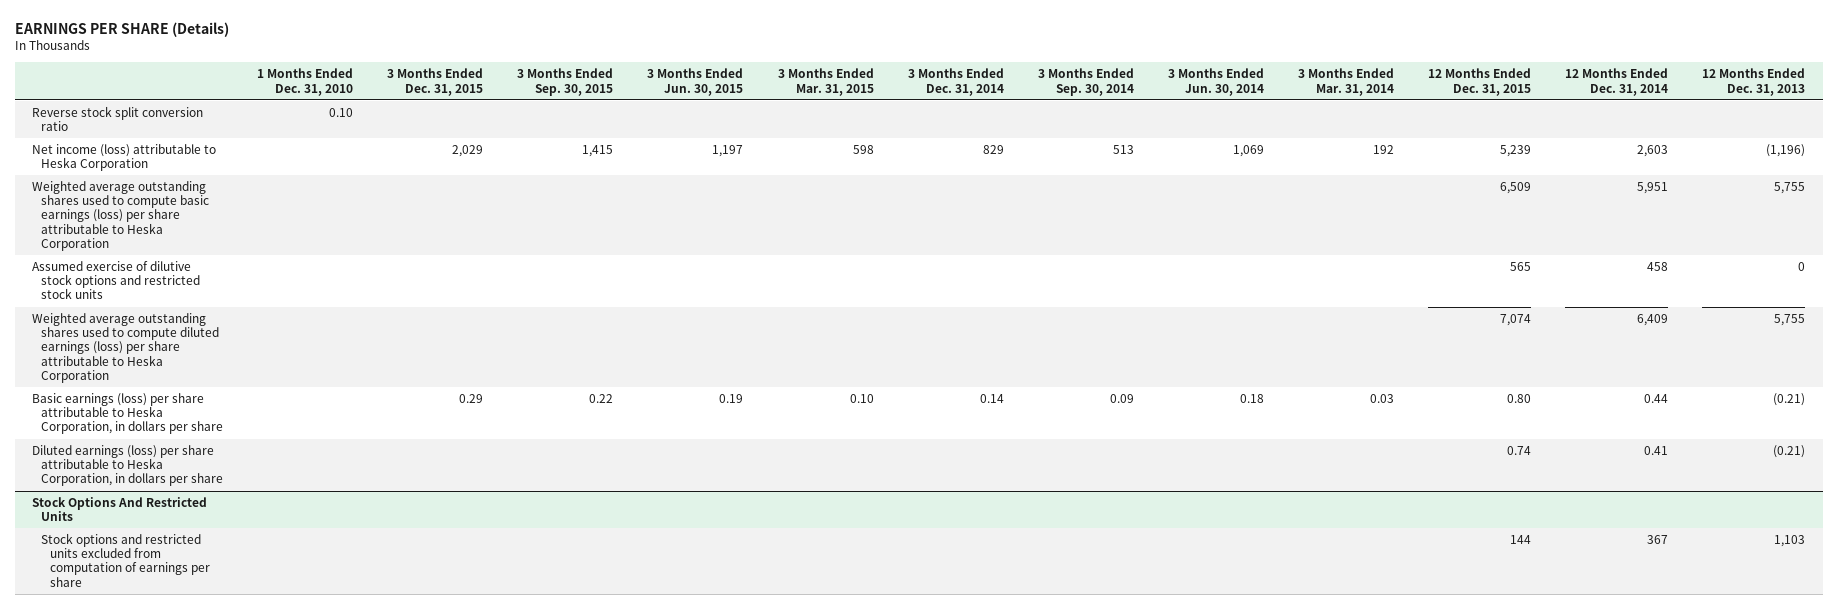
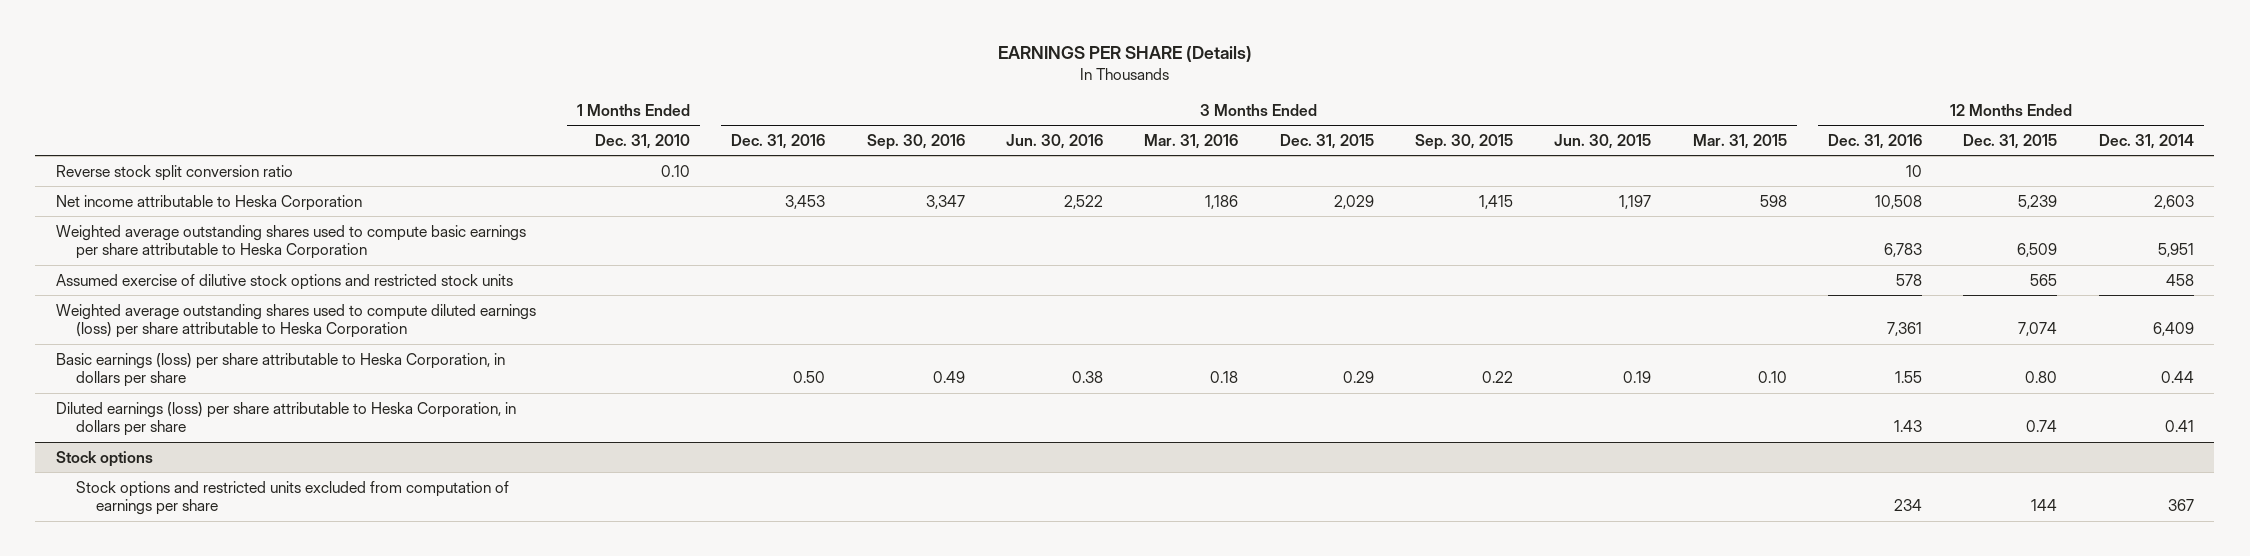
[907,68,1004,96] 3 Months Ended Dec. 31, 2014 -> none
[1037,68,1134,96] 3 Months Ended Sep. 30, 2014 -> none
[1167,68,1264,96] 3 Months Ended Jun. 30, 2014 -> none
[1298,68,1395,96] 3 Months Ended Mar. 31, 2014 -> none
[1702,68,1806,96] 12 Months Ended Dec. 31, 2013 -> none
none -> [731,133,826,149] Dec. 31, 2016
none -> [866,133,965,150] Sep. 30, 2016
none -> [1006,133,1104,149] Jun. 30, 2016
none -> [1144,133,1239,149] Mar. 31, 2016
none -> [1828,133,1923,149] Dec. 31, 2016
[31,144,216,172] Net income (loss) attributable to Heska Corporation -> [55,194,362,211] Net income attributable to Heska Corporation
[31,181,209,251] Weighted average outstanding shares used to compute basic earnings (loss) per share attributable to Heska Corporation -> [55,224,526,260] Weighted average outstanding shares used to compute basic earnings per share attributable to Heska Corporation
[31,497,207,522] Stock Options And Restricted Units -> none
none -> [55,450,153,467] Stock options

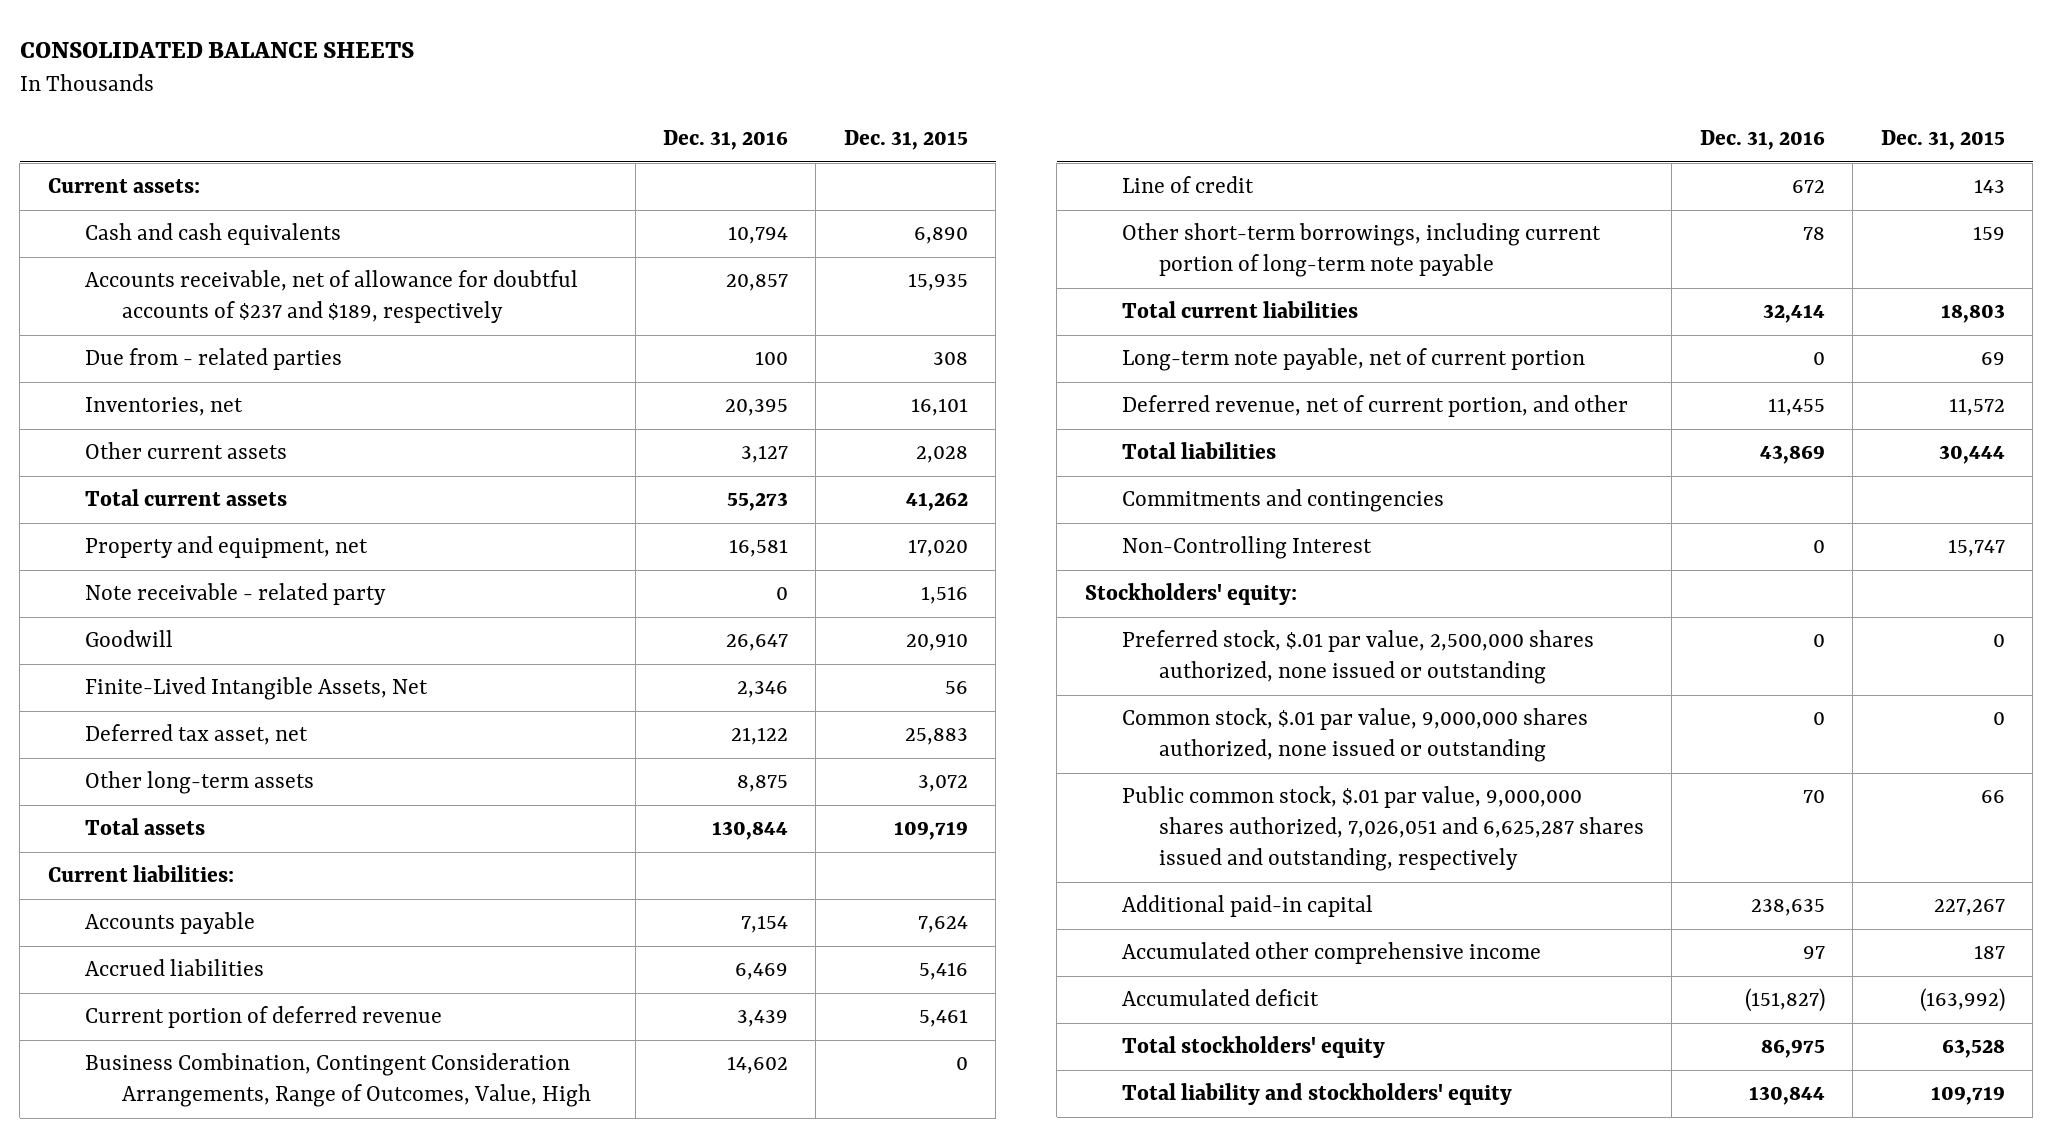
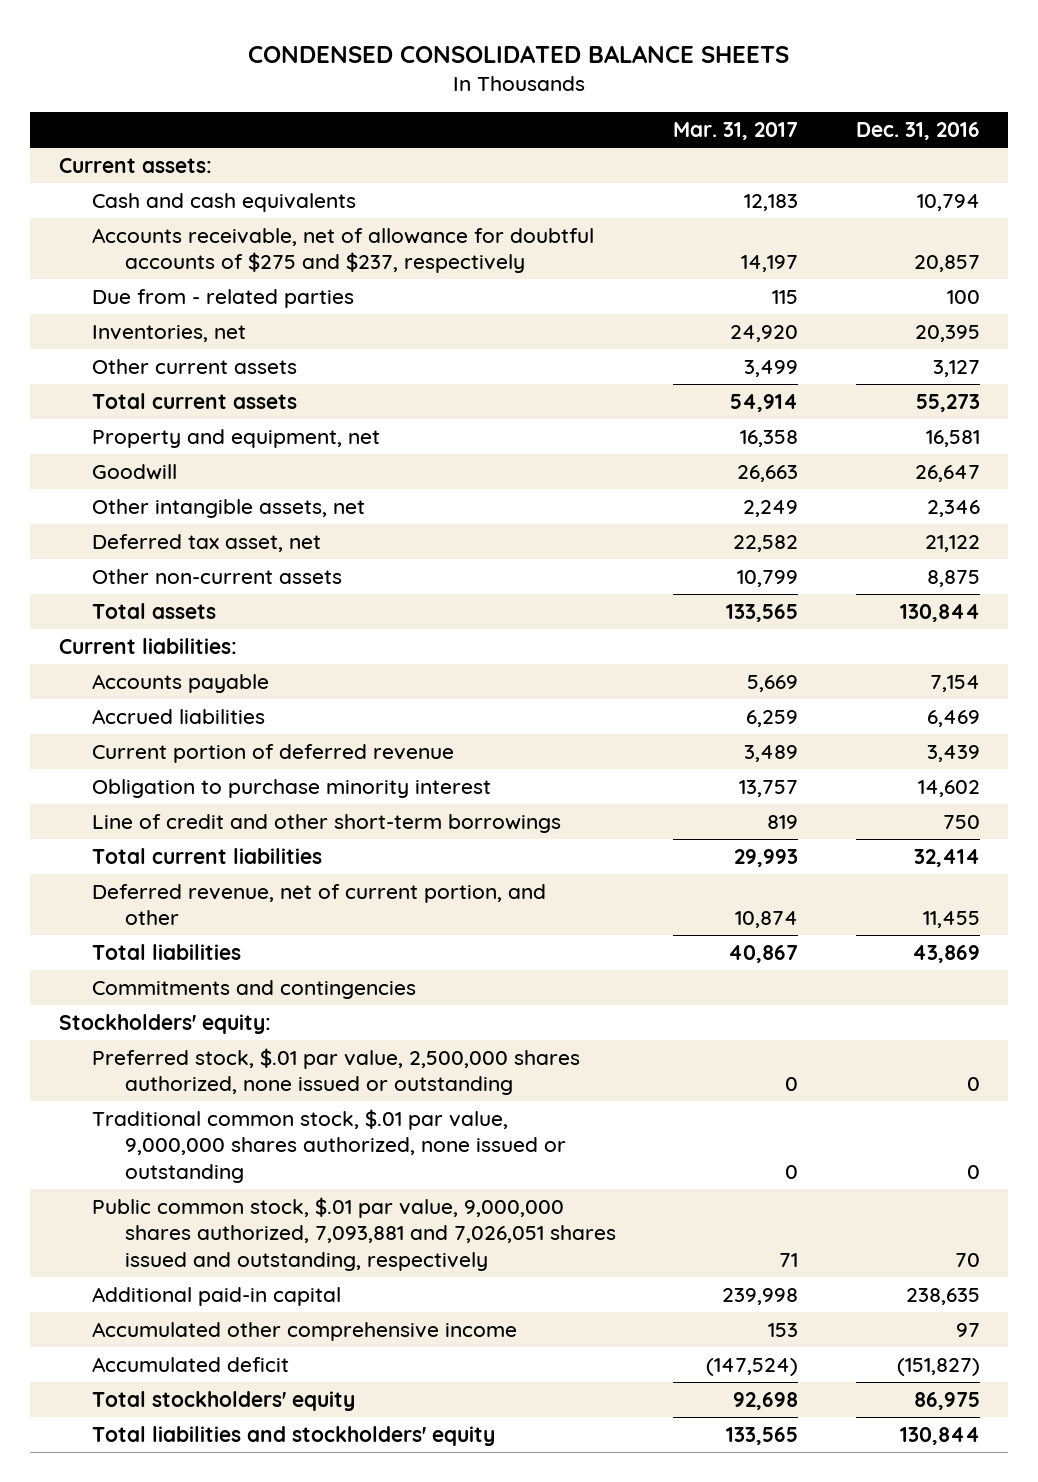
[19,41,414,58] CONSOLIDATED BALANCE SHEETS -> [248,44,790,63] CONDENSED CONSOLIDATED BALANCE SHEETS
[843,130,968,151] Dec. 31, 2015 -> none
none -> [673,121,799,140] Mar. 31, 2017
[85,270,579,324] Accounts receivable, net of allowance for doubtful accounts of $237 and $189, respectively -> [91,228,594,274] Accounts receivable, net of allowance for doubtful accounts of $275 and $237, respectively
[85,583,387,606] Note receivable - related party -> none
[85,677,429,701] Finite-Lived Intangible Assets, Net -> [91,499,365,519] Other intangible assets, net
[85,771,315,795] Other long-term assets -> [91,569,342,585] Other non-current assets
[1121,223,1601,278] Other short-term borrowings, including current portion of long-term note payable -> none
[85,1053,592,1108] Business Combination, Contingent Consideration Arrangements, Range of Outcomes, Value, High -> [91,779,491,799] Obligation to purchase minority interest
[1121,176,1254,194] Line of credit -> [91,814,561,834] Line of credit and other short-term borrowings
[1791,180,1825,194] 672 -> [942,815,980,830] 750
[1121,348,1585,372] Long-term note payable, net of current portion -> none
[1121,536,1372,560] Non-Controlling Interest -> none
[1121,708,1588,763] Common stock, $.01 par value, 9,000,000 shares authorized, none issued or outstanding -> [91,1109,567,1183] Traditional common stock, $.01 par value, 9,000,000 shares authorized, none issued or outstanding
[1121,786,1645,872] Public common stock, $.01 par value, 9,000,000 shares authorized, 7,026,051 and 6,625,287 shares issued and outstanding, respectively -> [91,1197,617,1271] Public common stock, $.01 par value, 9,000,000 shares authorized, 7,093,881 and 7,026,051 shares issued and outstanding, respectively
[1121,1083,1512,1106] Total liability and stockholders' equity -> [91,1426,495,1447] Total liabilities and stockholders' equity

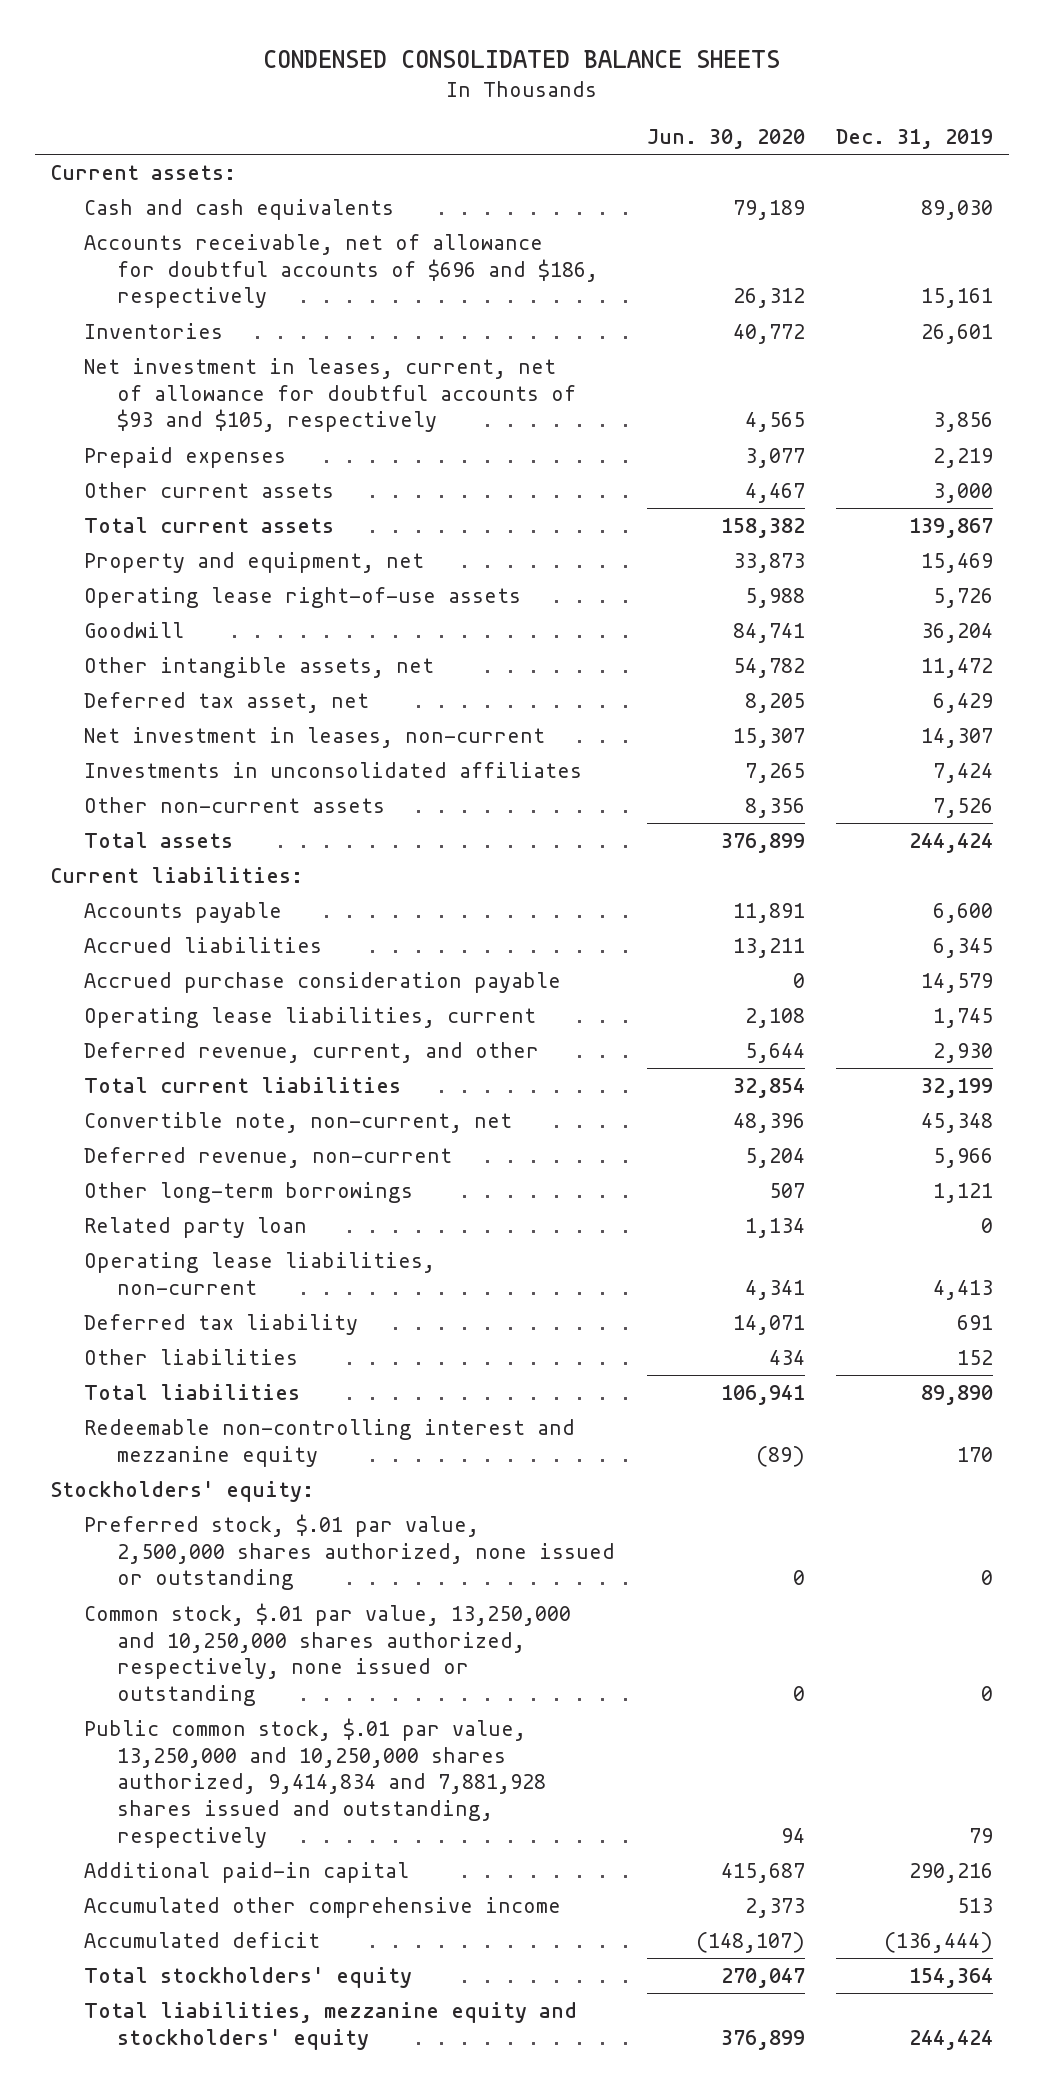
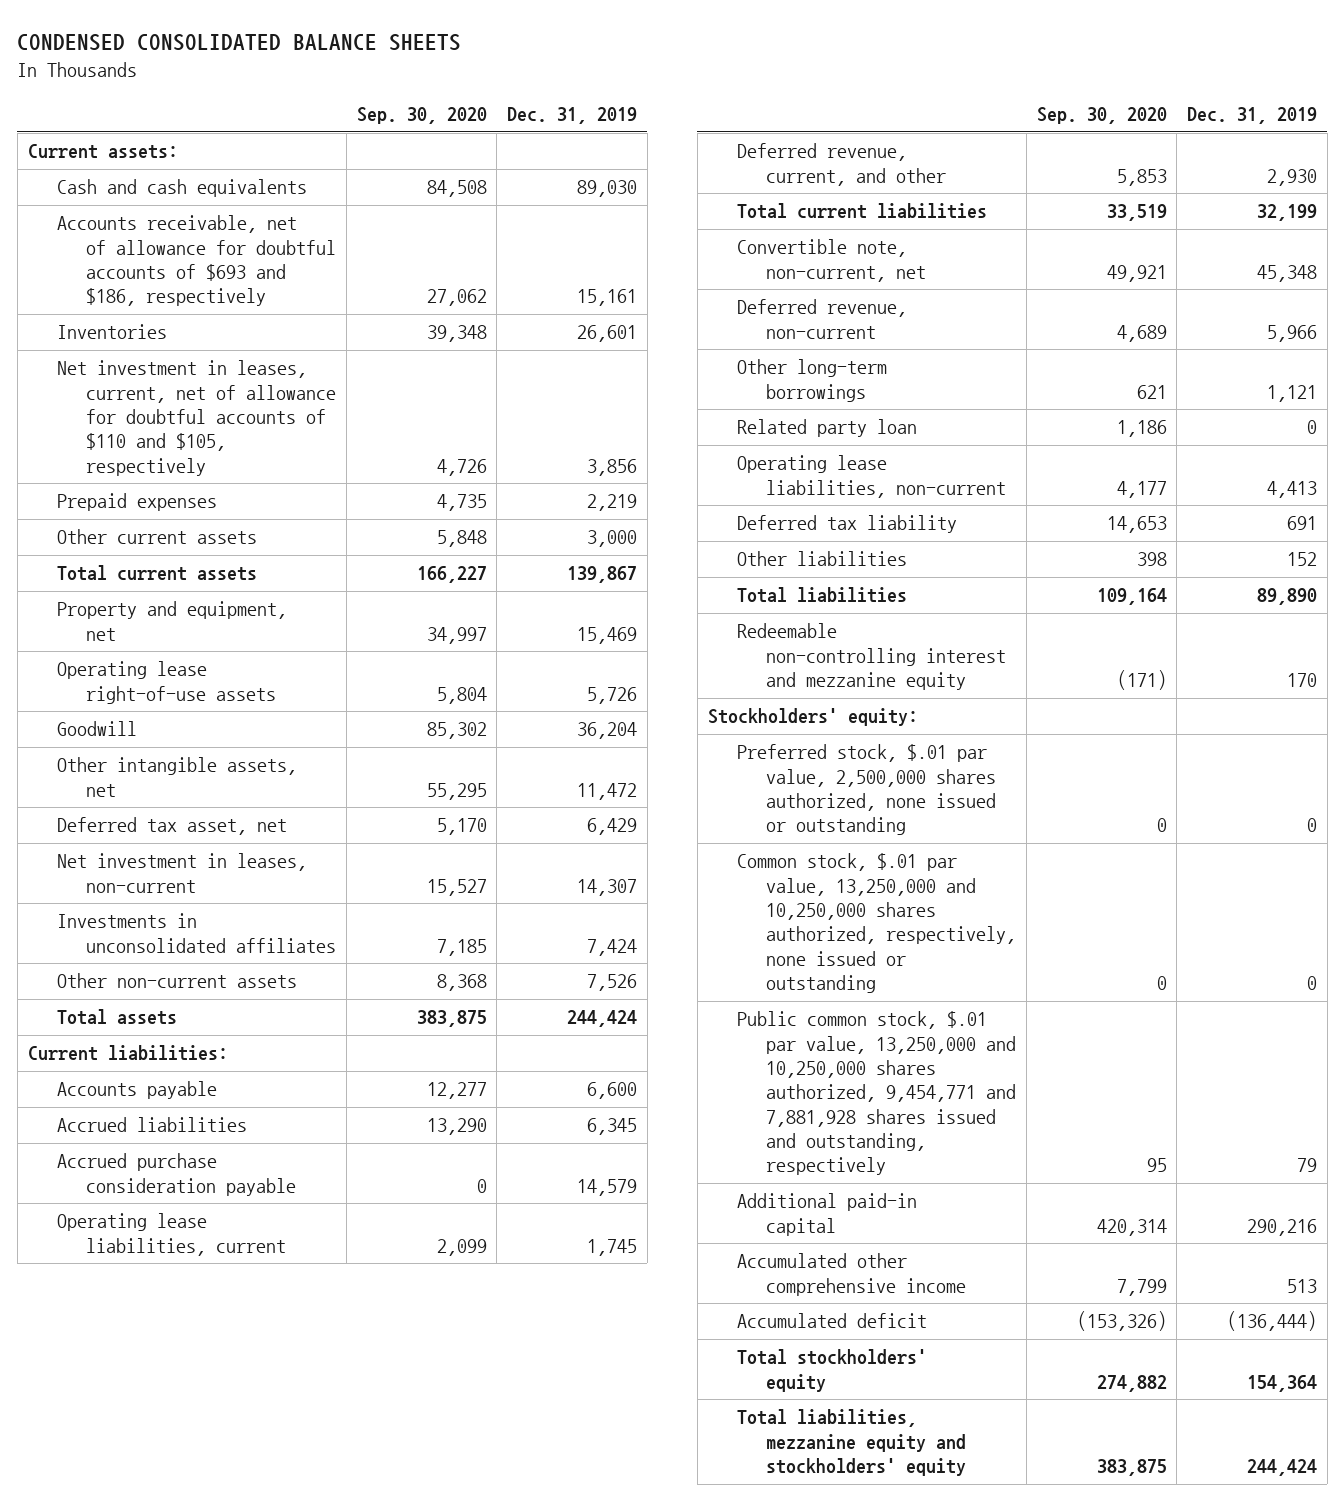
[646,129,805,150] Jun. 30, 2020 -> none
none -> [356,107,487,125] Sep. 30, 2020
[83,234,599,309] Accounts receivable, net of allowance for doubtful accounts of $696 and $186, respectively -> [56,215,337,307] Accounts receivable, net of allowance for doubtful accounts of $693 and $186, respectively
[83,358,577,433] Net investment in leases, current, net of allowance for doubtful accounts of $93 and $105, respectively -> [56,360,337,476] Net investment in leases, current, net of allowance for doubtful accounts of $110 and $105, respectively
[83,1718,547,1848] Public common stock, $.01 par value, 13,250,000 and 10,250,000 shares authorized, 9,414,834 and 7,881,928 shares issued and outstanding, respectively -> [736,1011,1017,1176] Public common stock, $.01 par value, 13,250,000 and 10,250,000 shares authorized, 9,454,771 and 7,881,928 shares issued and outstanding, respectively

